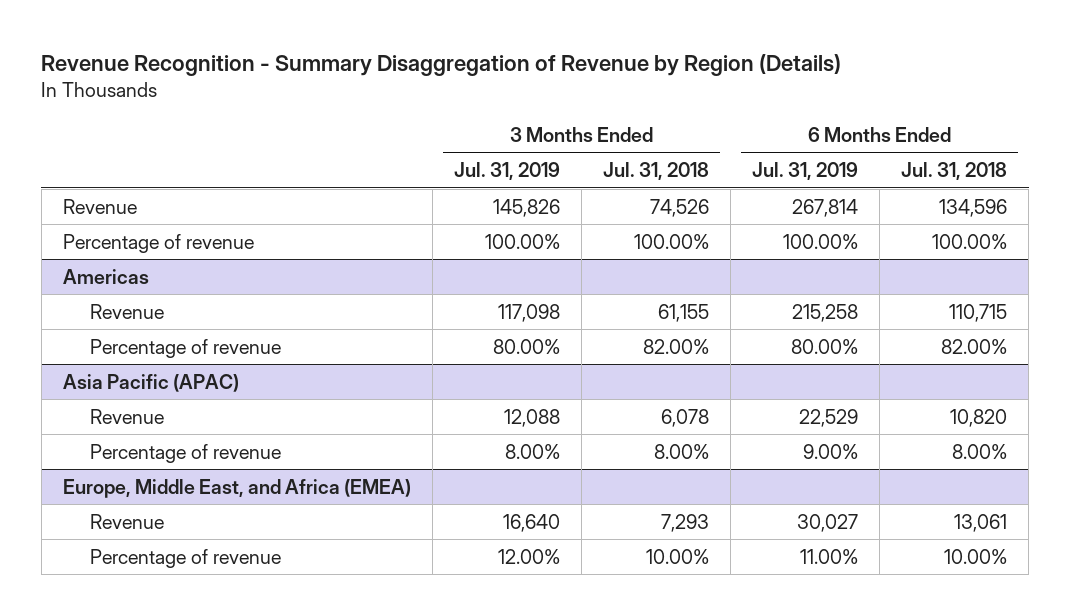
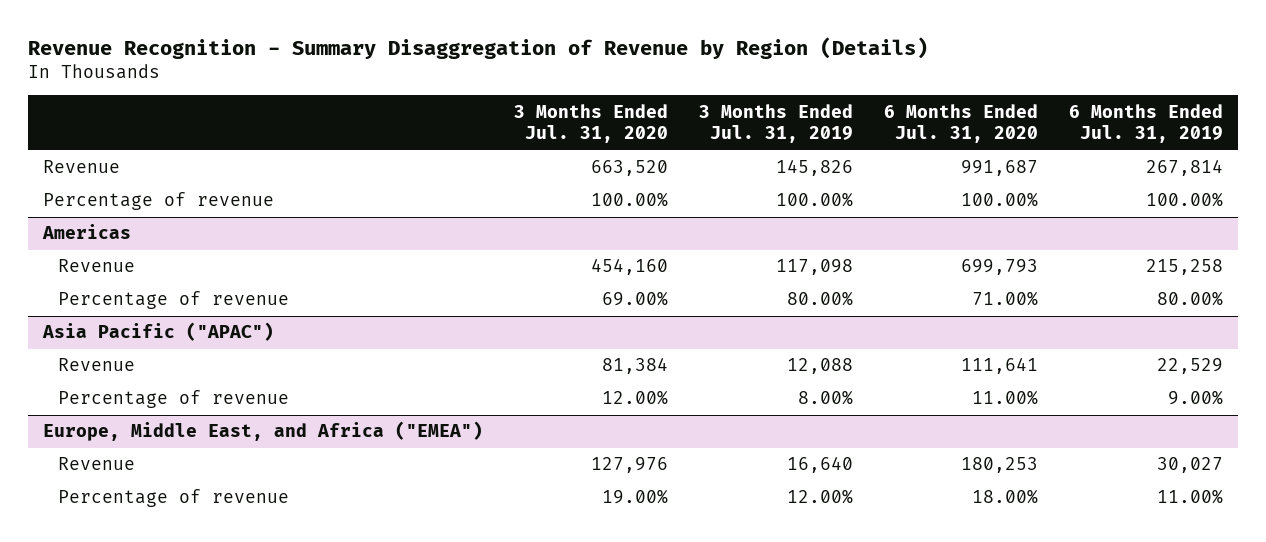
[603,162,710,181] Jul. 31, 2018 -> none
[901,162,1008,181] Jul. 31, 2018 -> none
none -> [514,103,669,144] 3 Months Ended Jul. 31, 2020
none -> [884,103,1039,144] 6 Months Ended Jul. 31, 2020
[62,373,239,392] Asia Pacific (APAC) -> [42,322,275,342] Asia Pacific ("APAC")
[62,478,411,498] Europe, Middle East, and Africa (EMEA) -> [43,421,484,442] Europe, Middle East, and Africa ("EMEA")

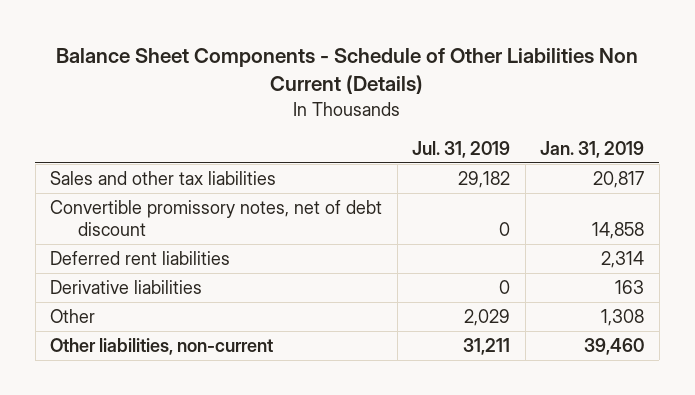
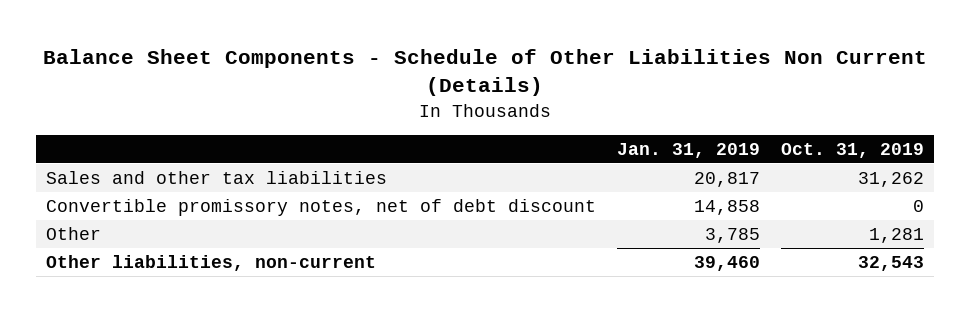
[412,140,511,158] Jul. 31, 2019 -> none
none -> [780,143,924,159] Oct. 31, 2019
[50,251,231,266] Deferred rent liabilities -> none
[50,280,203,295] Derivative liabilities -> none
[601,309,645,327] 1,308 -> [705,227,761,243] 3,785

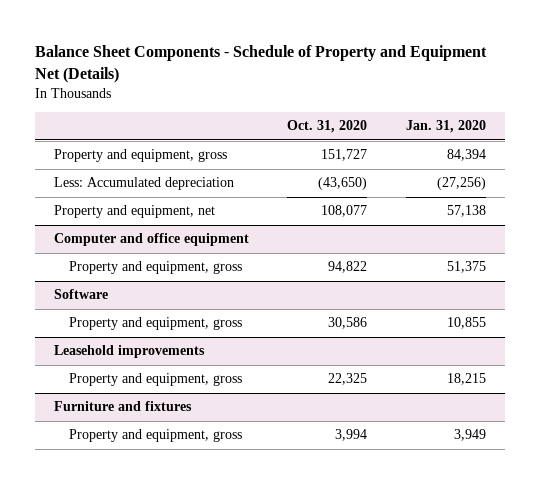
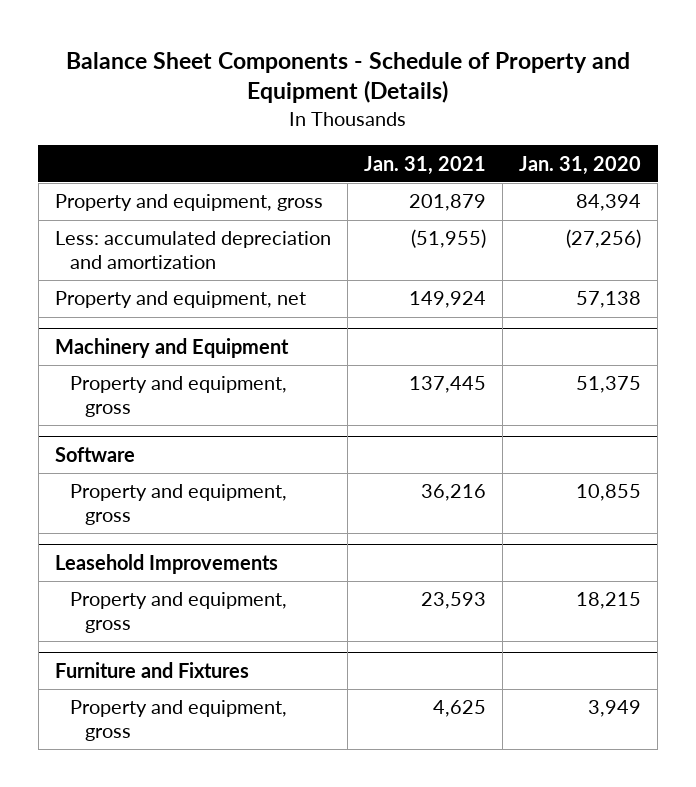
[35,44,488,83] Balance Sheet Components - Schedule of Property and Equipment Net (Details) -> [66,51,631,104] Balance Sheet Components - Schedule of Property and Equipment (Details)
[287,120,368,134] Oct. 31, 2020 -> none
none -> [364,155,487,175] Jan. 31, 2021
[54,177,235,191] Less: Accumulated depreciation -> [54,231,331,269] Less: accumulated depreciation and amortization
[54,233,250,247] Computer and office equipment -> none
none -> [54,338,289,359] Machinery and Equipment
[54,345,206,359] Leasehold improvements -> [54,554,278,575] Leasehold Improvements
[54,401,193,412] Furniture and fixtures -> [54,662,249,679] Furniture and Fixtures

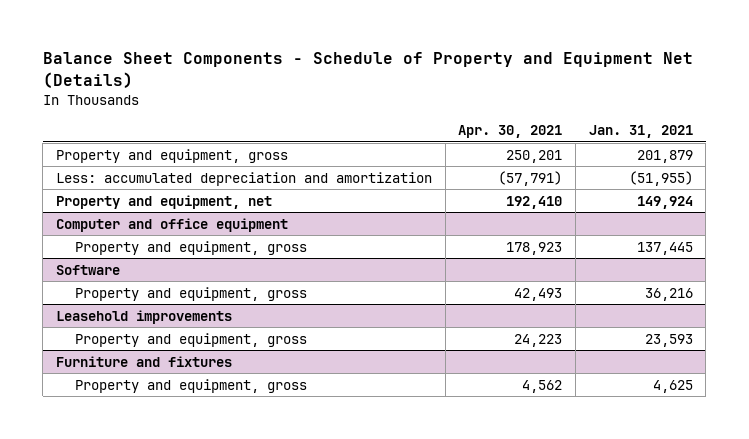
[66,51,631,104] Balance Sheet Components - Schedule of Property and Equipment (Details) -> [42,52,693,88] Balance Sheet Components - Schedule of Property and Equipment Net (Details)
[519,155,642,175] Jan. 31, 2020 -> none
none -> [458,125,563,139] Apr. 30, 2021
[54,338,289,359] Machinery and Equipment -> none
none -> [56,217,289,232] Computer and office equipment
[54,554,278,575] Leasehold Improvements -> [56,309,233,324] Leasehold improvements
[54,662,249,679] Furniture and Fixtures -> [56,355,233,367] Furniture and fixtures

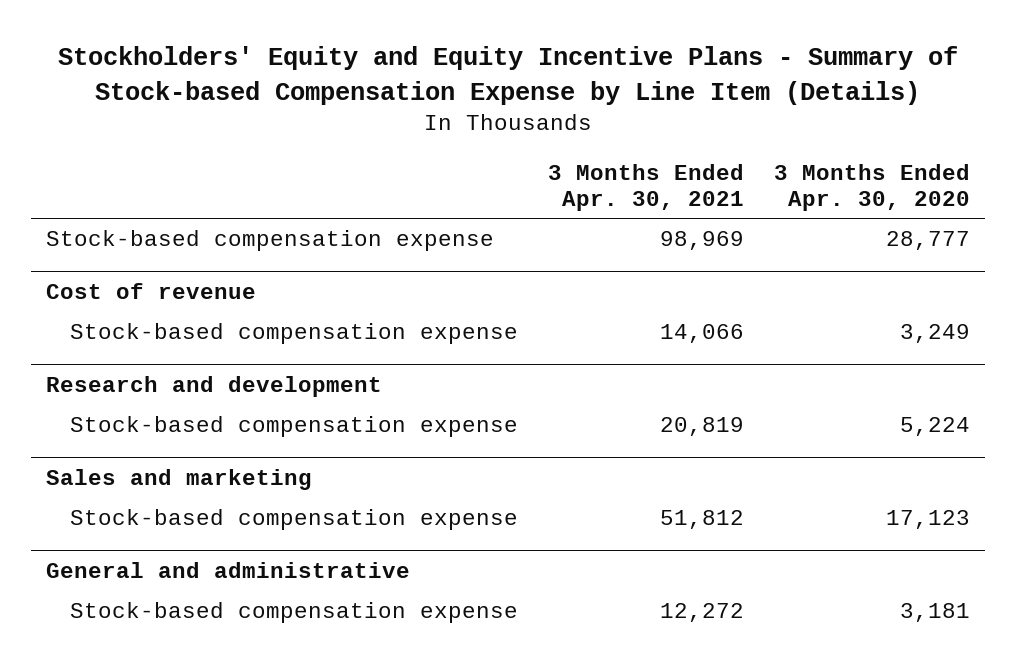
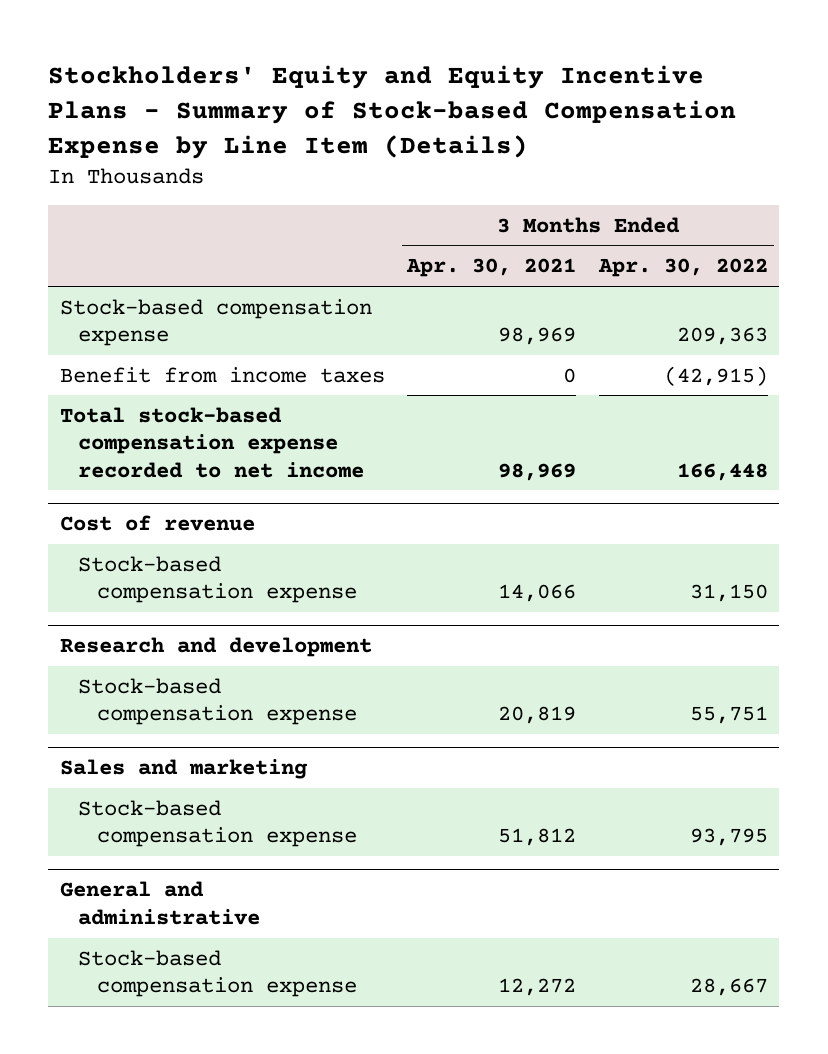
[773,163,970,211] 3 Months Ended Apr. 30, 2020 -> none
none -> [598,258,769,278] Apr. 30, 2022
none -> [59,366,385,383] Benefit from income taxes
none -> [59,406,365,478] Total stock-based compensation expense recorded to net income

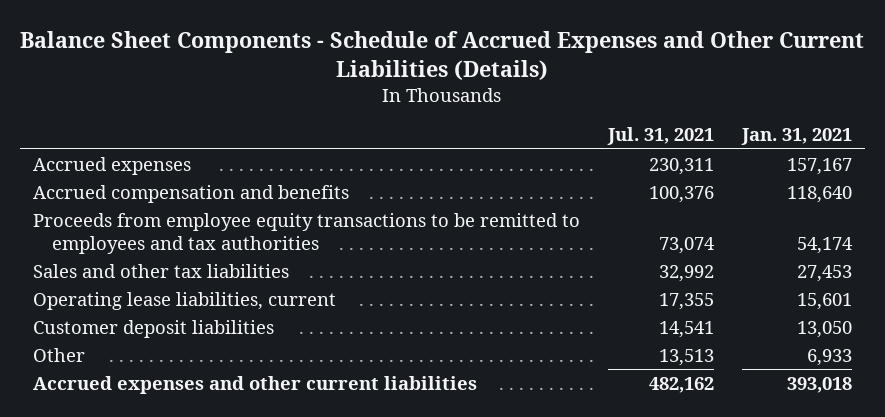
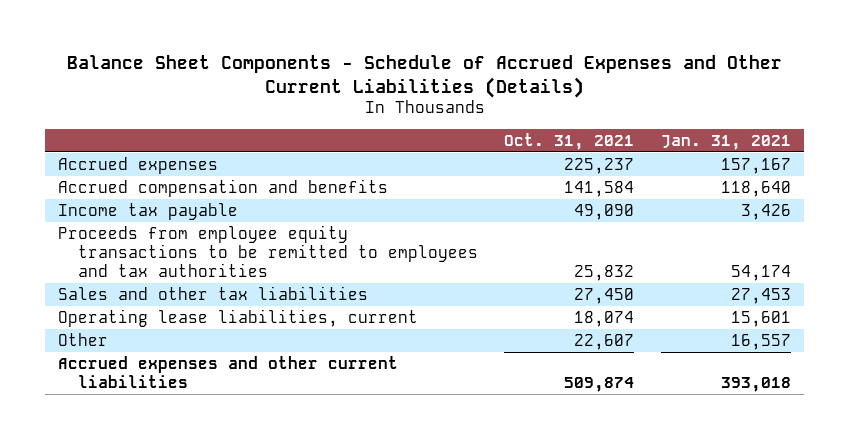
[606,127,714,146] Jul. 31, 2021 -> none
none -> [504,132,635,150] Oct. 31, 2021
none -> [58,202,239,220] Income tax payable
[33,319,275,338] Customer deposit liabilities -> none
[806,348,852,366] 6,933 -> [730,333,791,350] 16,557

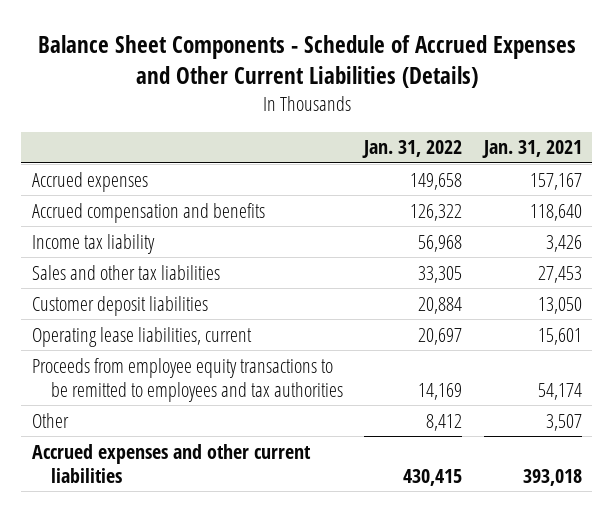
[504,132,635,150] Oct. 31, 2021 -> none
none -> [362,140,463,159] Jan. 31, 2022
[58,202,239,220] Income tax payable -> [32,233,156,254] Income tax liability
none -> [32,295,209,316] Customer deposit liabilities
[58,224,478,277] Proceeds from employee equity transactions to be remitted to employees and tax authorities -> [32,357,344,403] Proceeds from employee equity transactions to be remitted to employees and tax authorities
[730,333,791,350] 16,557 -> [545,413,582,431] 3,507

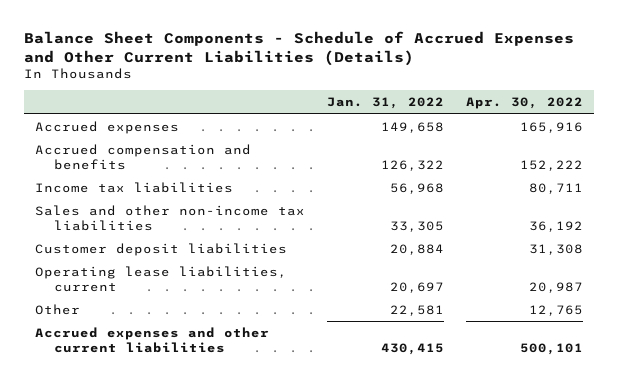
[481,140,582,159] Jan. 31, 2021 -> none
none -> [465,97,583,110] Apr. 30, 2022
[32,233,156,254] Income tax liability -> [34,182,233,194] Income tax liabilities
[32,264,221,280] Sales and other tax liabilities -> [34,205,305,231] Sales and other non-income tax liabilities
[32,357,344,403] Proceeds from employee equity transactions to be remitted to employees and tax authorities -> none
[426,413,463,431] 8,412 -> [389,305,444,317] 22,581

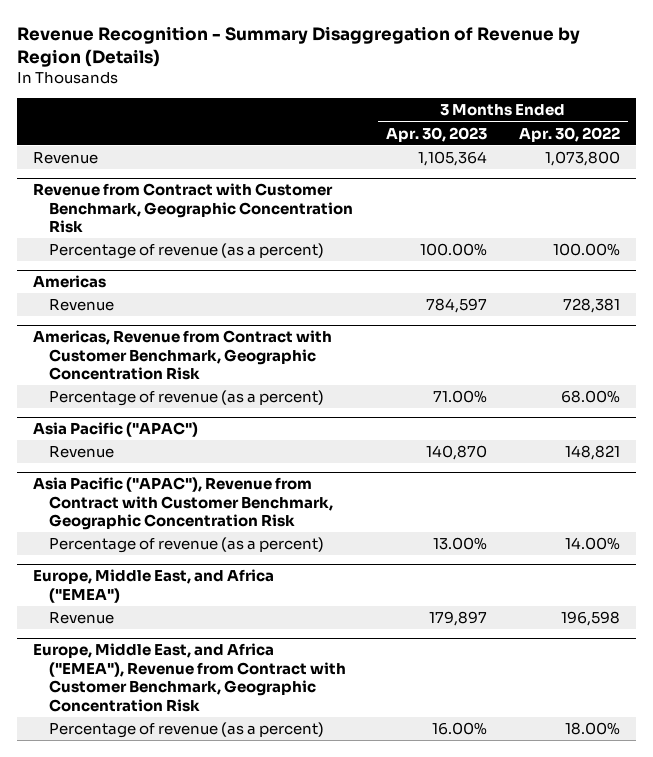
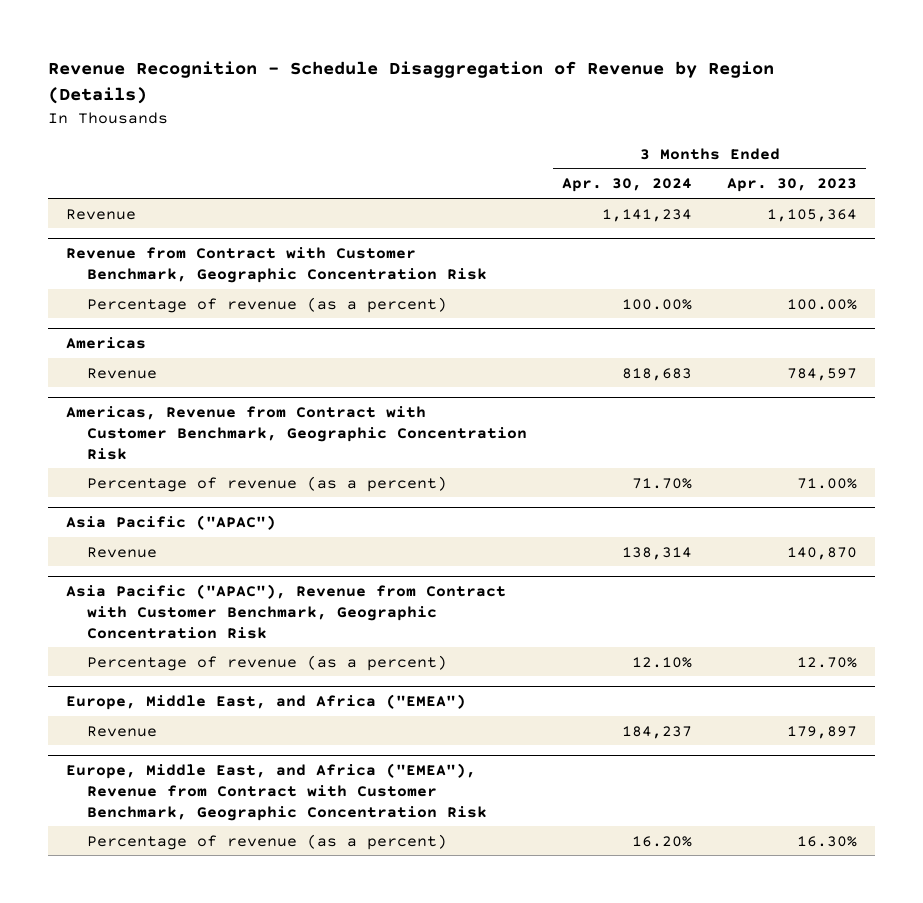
[16,25,580,68] Revenue Recognition - Summary Disaggregation of Revenue by Region (Details) -> [48,61,775,105] Revenue Recognition - Schedule Disaggregation of Revenue by Region (Details)
[518,126,620,142] Apr. 30, 2022 -> none
none -> [562,178,693,193] Apr. 30, 2024
[432,537,487,551] 13.00% -> [797,656,858,668] 12.70%
[431,722,487,736] 16.00% -> [797,835,858,847] 16.30%

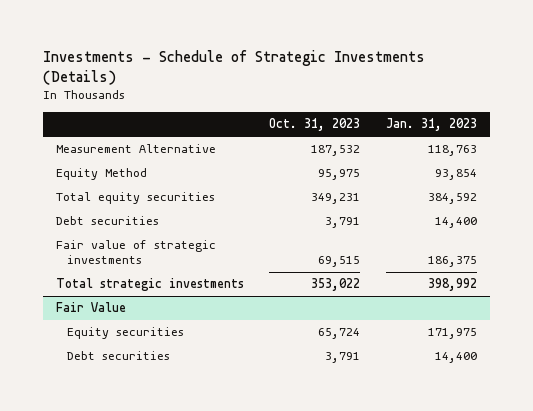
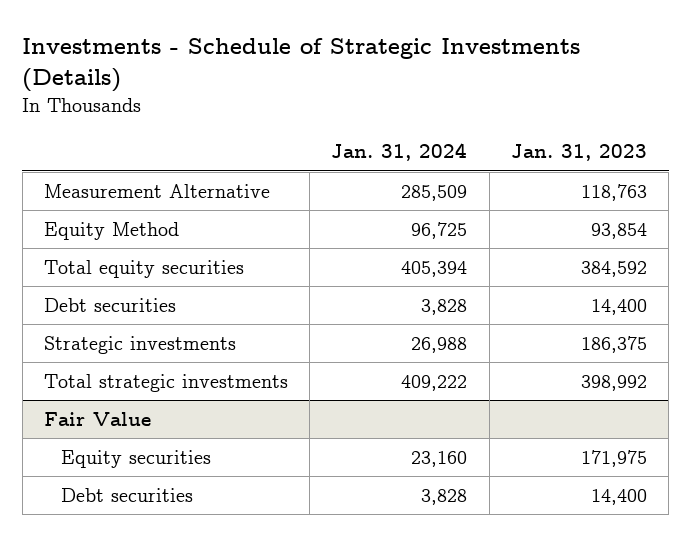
[269,118,361,132] Oct. 31, 2023 -> none
none -> [331,143,468,162] Jan. 31, 2024
[55,240,216,265] Fair value of strategic investments -> [43,336,236,355] Strategic investments

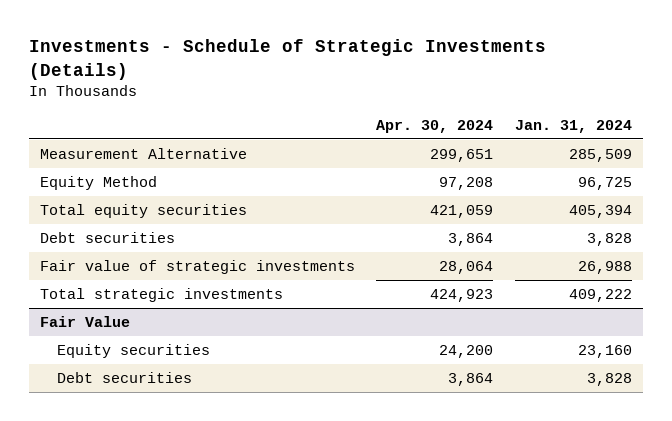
[510,144,647,162] Jan. 31, 2023 -> none
none -> [376,119,494,133] Apr. 30, 2024
[43,336,236,355] Strategic investments -> [39,259,355,274] Fair value of strategic investments

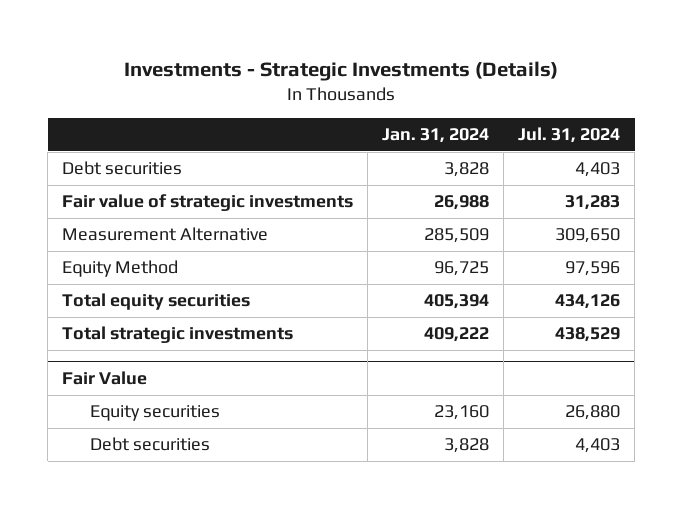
[28,39,546,80] Investments - Schedule of Strategic Investments (Details) -> [124,60,559,81] Investments - Strategic Investments (Details)
[376,119,494,133] Apr. 30, 2024 -> none
none -> [518,126,621,143] Jul. 31, 2024
[39,231,175,243] Debt securities -> [62,161,183,176] Debt securities
[39,259,355,274] Fair value of strategic investments -> [62,194,354,212] Fair value of strategic investments

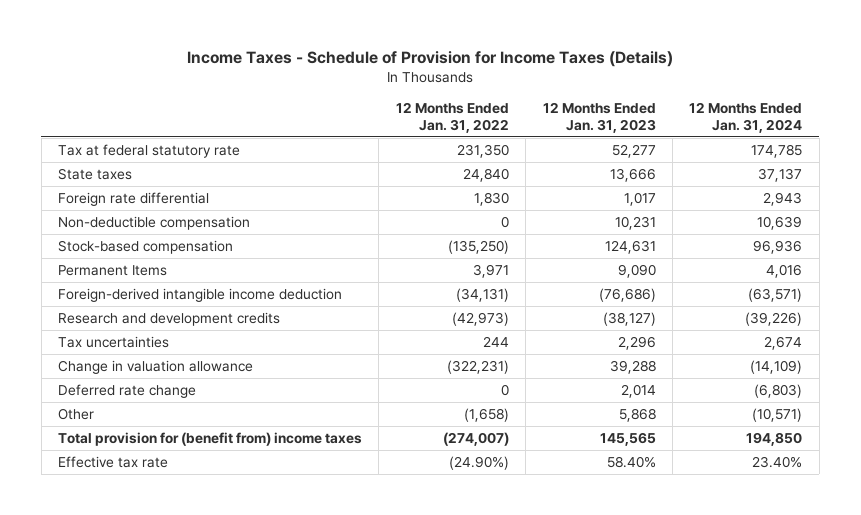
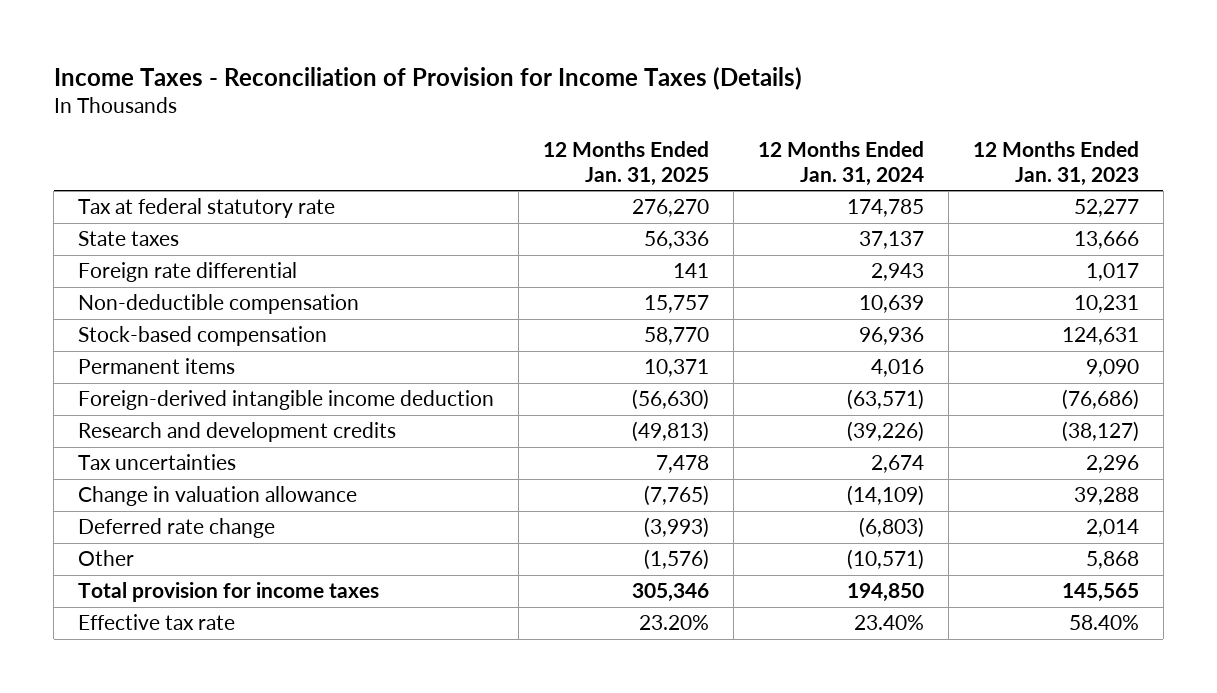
[187,51,674,68] Income Taxes - Schedule of Provision for Income Taxes (Details) -> [53,66,802,90] Income Taxes - Reconciliation of Provision for Income Taxes (Details)
[395,102,509,133] 12 Months Ended Jan. 31, 2022 -> none
none -> [543,140,710,186] 12 Months Ended Jan. 31, 2025
[58,264,168,276] Permanent Items -> [78,358,236,375] Permanent items
[58,431,363,446] Total provision for (benefit from) income taxes -> [78,582,380,603] Total provision for income taxes

